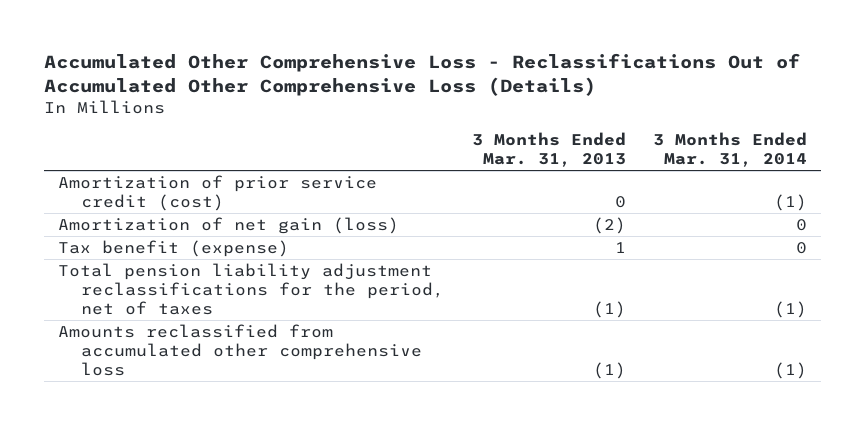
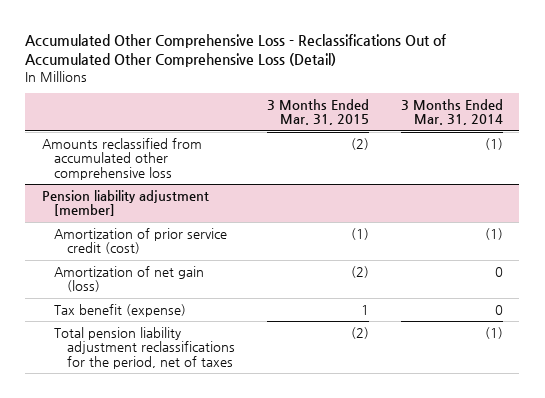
[44,52,801,96] Accumulated Other Comprehensive Loss - Reclassifications Out of Accumulated Other Comprehensive Loss (Details) -> [25,33,447,67] Accumulated Other Comprehensive Loss - Reclassifications Out of Accumulated Other Comprehensive Loss (Detail)
[471,132,626,167] 3 Months Ended Mar. 31, 2013 -> none
none -> [266,98,369,126] 3 Months Ended Mar. 31, 2015
[57,323,422,376] Amounts reclassified from accumulated other comprehensive loss -> [41,137,202,180] Amounts reclassified from accumulated other comprehensive loss
none -> [41,189,209,217] Pension liability adjustment [member]

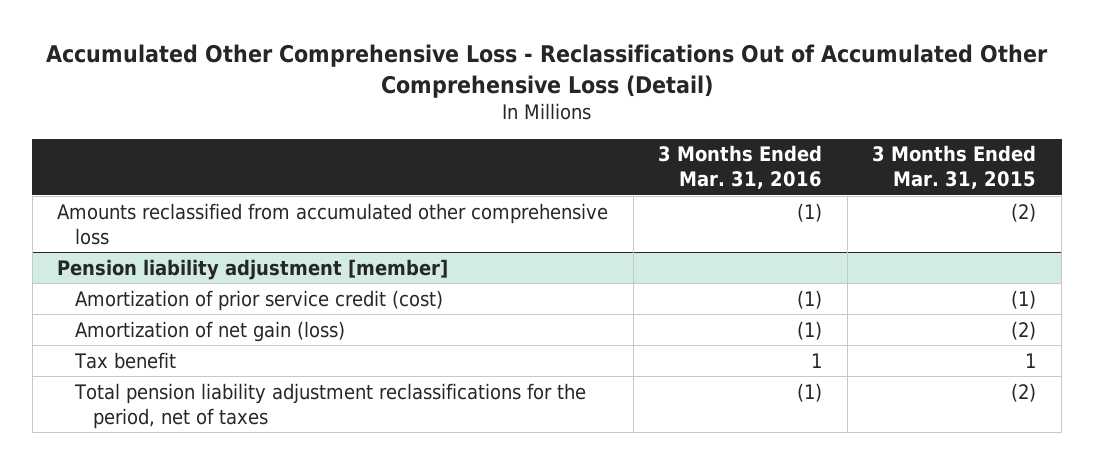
[401,98,504,126] 3 Months Ended Mar. 31, 2014 -> none
none -> [658,145,823,190] 3 Months Ended Mar. 31, 2016
[54,303,187,317] Tax benefit (expense) -> [73,351,176,369] Tax benefit

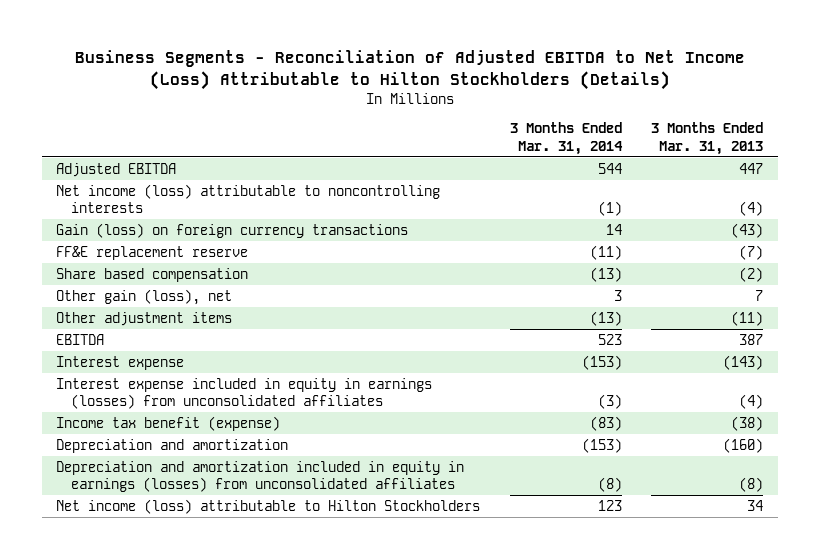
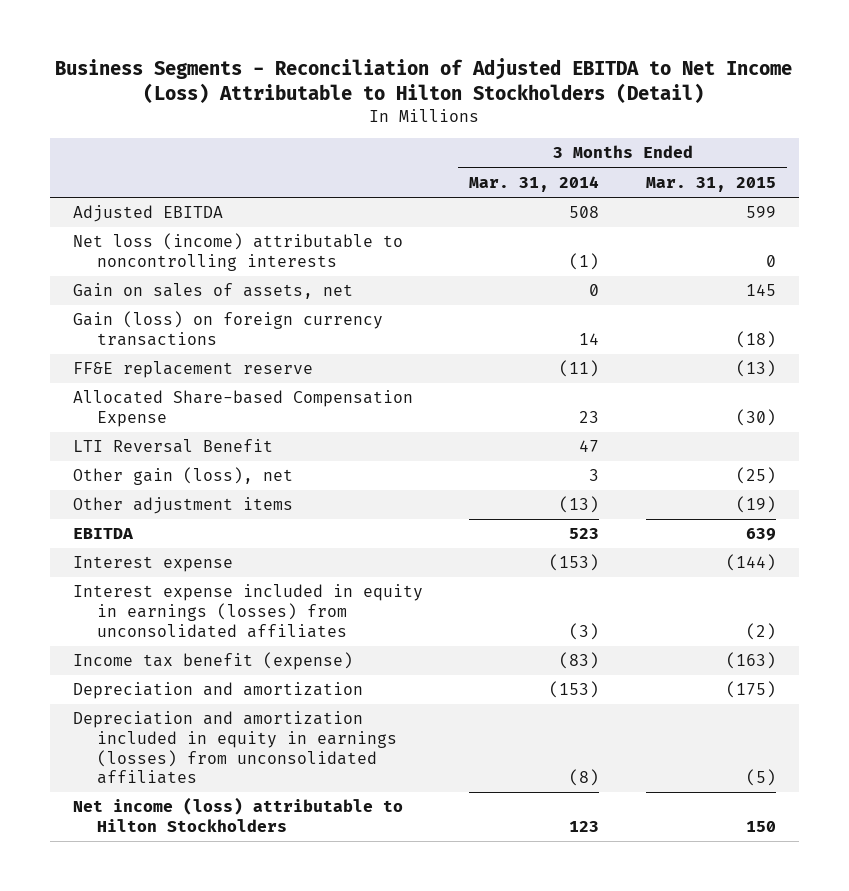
[74,50,745,90] Business Segments - Reconciliation of Adjusted EBITDA to Net Income (Loss) Attributable to Hilton Stockholders (Details) -> [55,57,793,104] Business Segments - Reconciliation of Adjusted EBITDA to Net Income (Loss) Attributable to Hilton Stockholders (Detail)
[651,122,764,155] 3 Months Ended Mar. 31, 2013 -> none
none -> [645,176,776,192] Mar. 31, 2015
[597,162,622,174] 544 -> [569,206,600,219] 508
[56,183,441,214] Net income (loss) attributable to noncontrolling interests -> [73,233,404,272] Net loss (income) attributable to noncontrolling interests
none -> [73,283,354,300] Gain on sales of assets, net
[56,267,249,282] Share based compensation -> [73,390,414,428] Allocated Share-based Compensation Expense
[589,266,622,282] (13) -> [579,411,600,424] 23
none -> [73,439,274,454] LTI Reversal Benefit

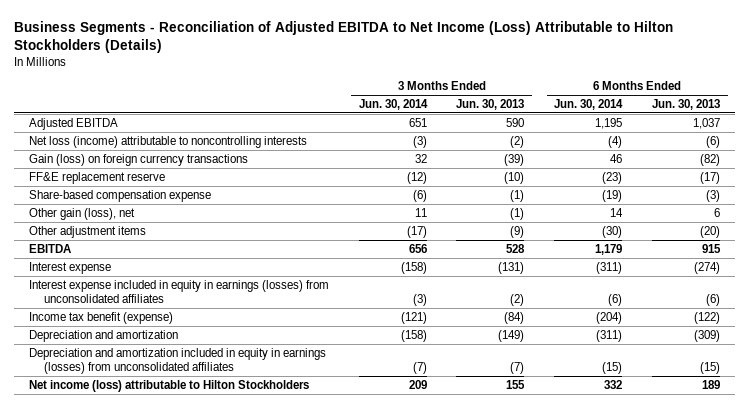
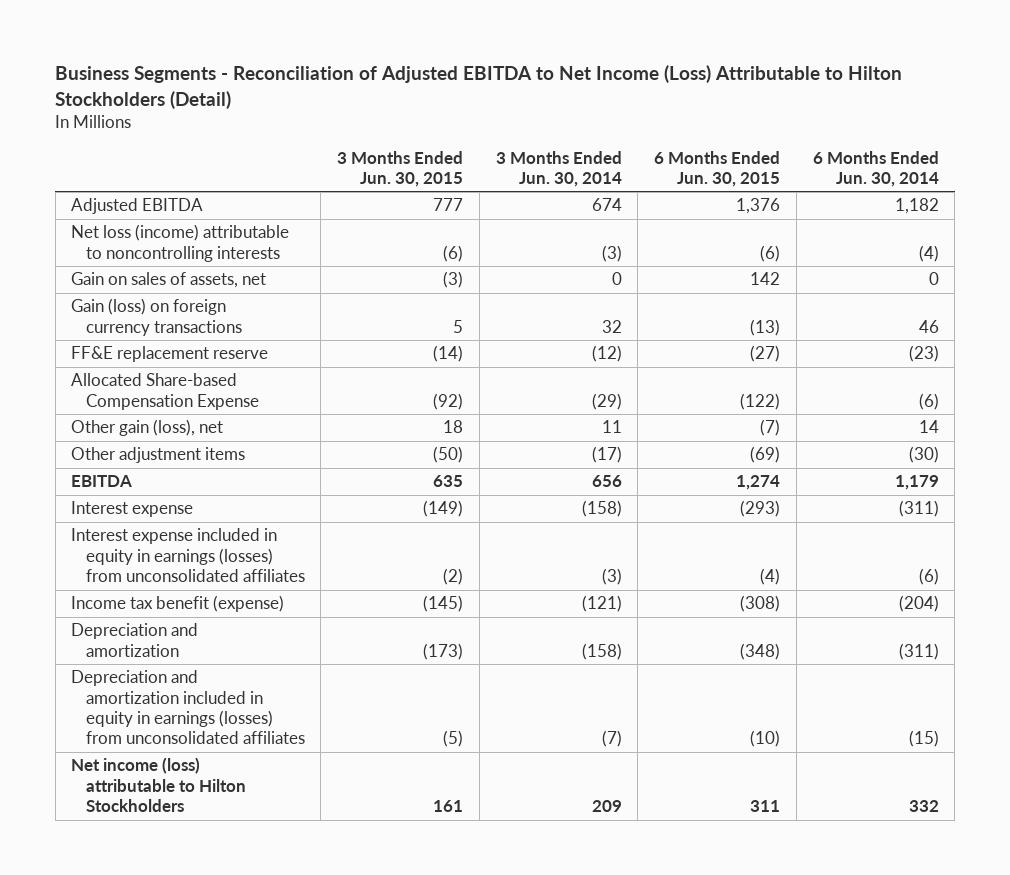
[13,21,673,54] Business Segments - Reconciliation of Adjusted EBITDA to Net Income (Loss) Attributable to Hilton Stockholders (Details) -> [55,65,903,109] Business Segments - Reconciliation of Adjusted EBITDA to Net Income (Loss) Attributable to Hilton Stockholders (Detail)
[456,99,525,111] Jun. 30, 2013 -> none
[652,99,721,111] Jun. 30, 2013 -> none
none -> [337,150,464,187] 3 Months Ended Jun. 30, 2015
none -> [654,150,781,187] 6 Months Ended Jun. 30, 2015
[408,117,427,127] 651 -> [591,198,622,212] 674
[595,117,623,129] 1,195 -> [894,198,939,215] 1,182
none -> [71,272,267,289] Gain on sales of assets, net
[28,189,211,202] Share-based compensation expense -> [71,373,259,410] Allocated Share-based Compensation Expense
[412,189,427,202] (6) -> [591,392,622,410] (29)
[602,189,623,202] (19) -> [918,392,939,410] (6)

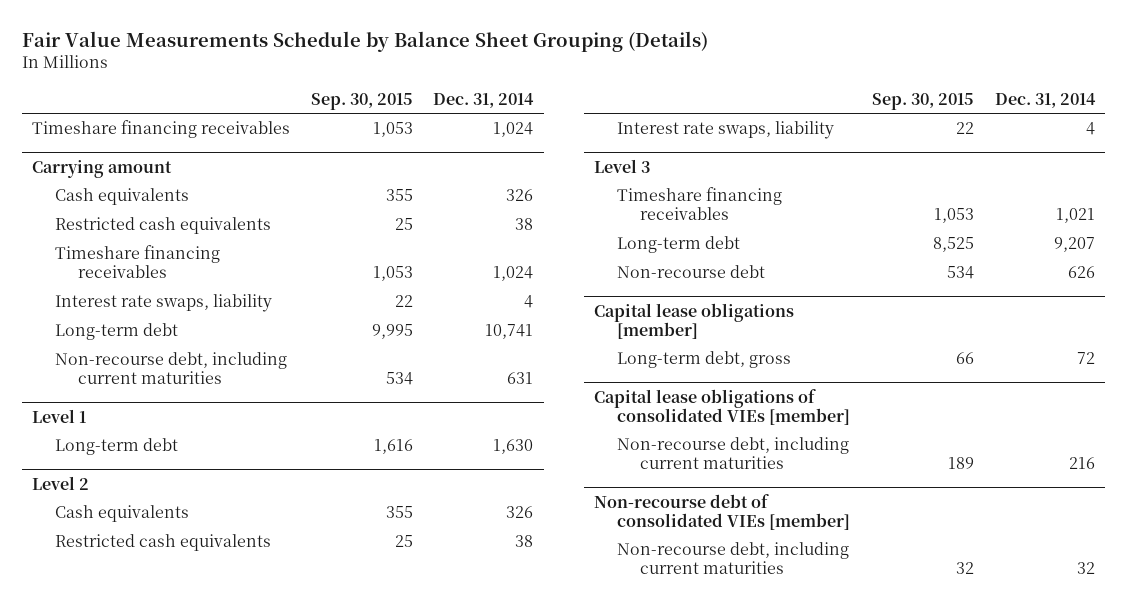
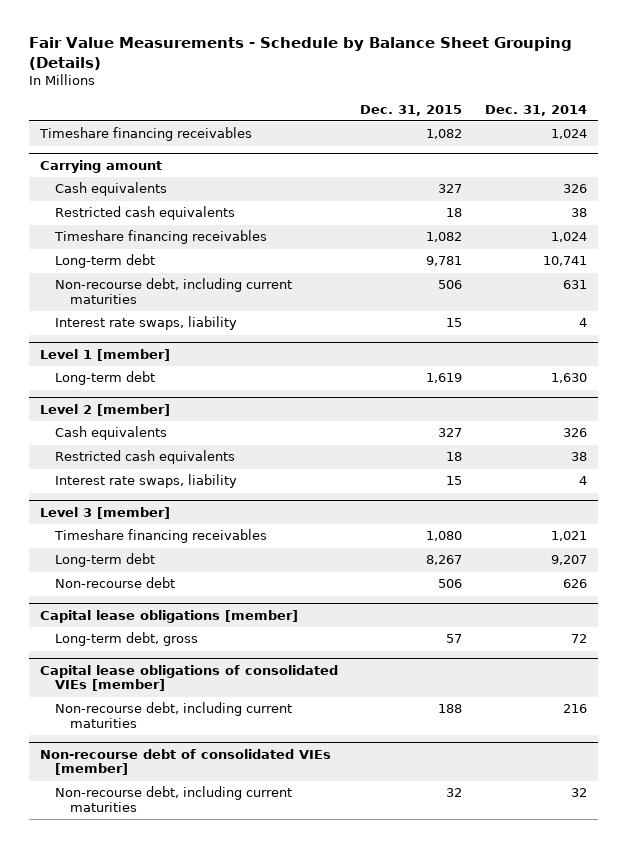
[21,30,708,52] Fair Value Measurements Schedule by Balance Sheet Grouping (Details) -> [28,37,572,70] Fair Value Measurements - Schedule by Balance Sheet Grouping (Details)
[310,92,413,110] Sep. 30, 2015 -> none
none -> [360,104,463,116] Dec. 31, 2015
[55,294,273,313] Interest rate swaps, liability -> [54,316,237,331] Interest rate swaps, liability
[32,408,87,423] Level 1 -> [39,348,170,361] Level 1 [member]
[32,475,90,490] Level 2 -> [39,403,170,416] Level 2 [member]
[593,158,650,173] Level 3 -> [39,506,170,519] Level 3 [member]

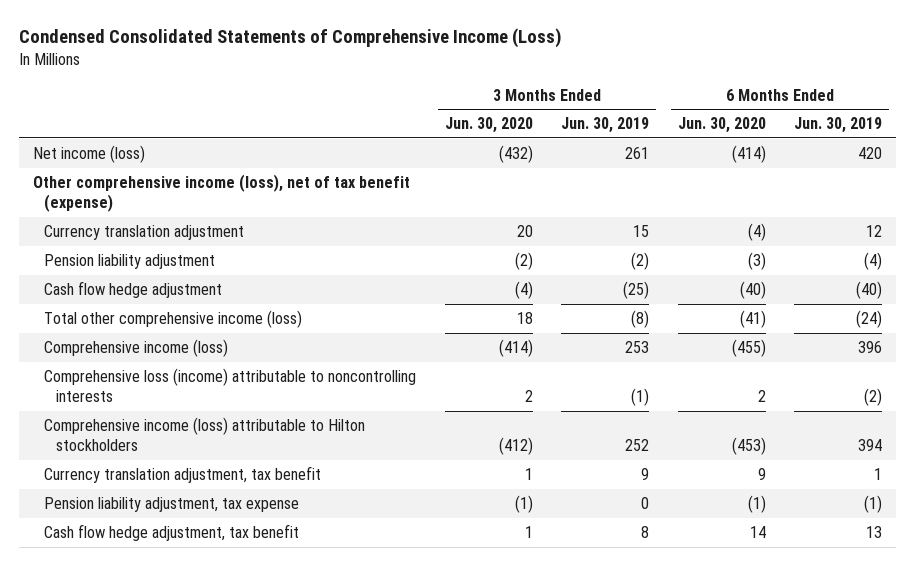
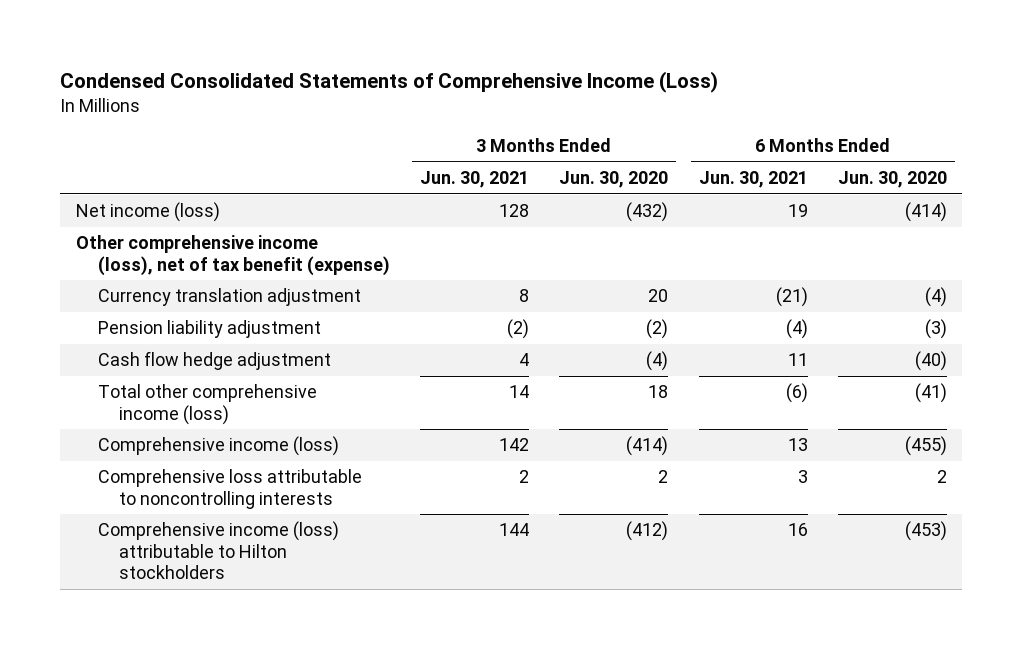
[561,117,650,134] Jun. 30, 2019 -> none
[794,117,883,134] Jun. 30, 2019 -> none
none -> [419,171,529,189] Jun. 30, 2021
none -> [698,171,808,189] Jun. 30, 2021
[44,367,417,403] Comprehensive loss (income) attributable to noncontrolling interests -> [97,469,362,509] Comprehensive loss attributable to noncontrolling interests
[44,465,322,483] Currency translation adjustment, tax benefit -> none
[44,496,300,512] Pension liability adjustment, tax expense -> none
[44,523,300,541] Cash flow hedge adjustment, tax benefit -> none

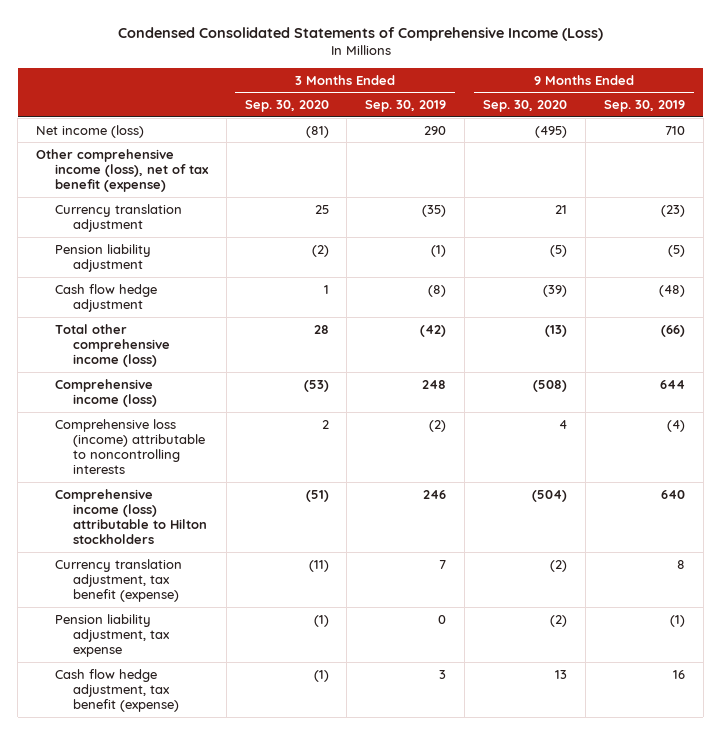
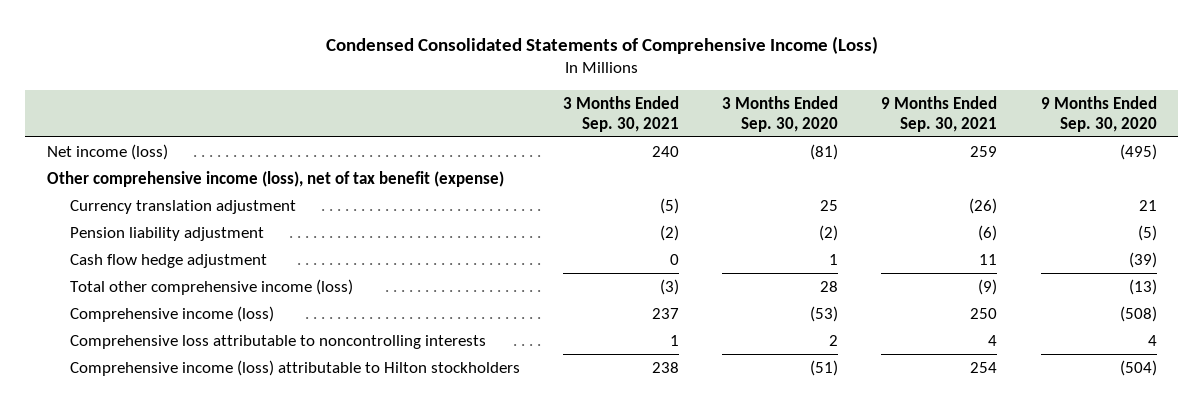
[365,100,447,113] Sep. 30, 2019 -> none
[603,100,685,113] Sep. 30, 2019 -> none
none -> [562,95,679,132] 3 Months Ended Sep. 30, 2021
none -> [881,95,998,132] 9 Months Ended Sep. 30, 2021
[54,418,206,474] Comprehensive loss (income) attributable to noncontrolling interests -> [69,334,486,349] Comprehensive loss attributable to noncontrolling interests
[54,558,182,602] Currency translation adjustment, tax benefit (expense) -> none
[54,613,171,657] Pension liability adjustment, tax expense -> none
[54,668,180,712] Cash flow hedge adjustment, tax benefit (expense) -> none

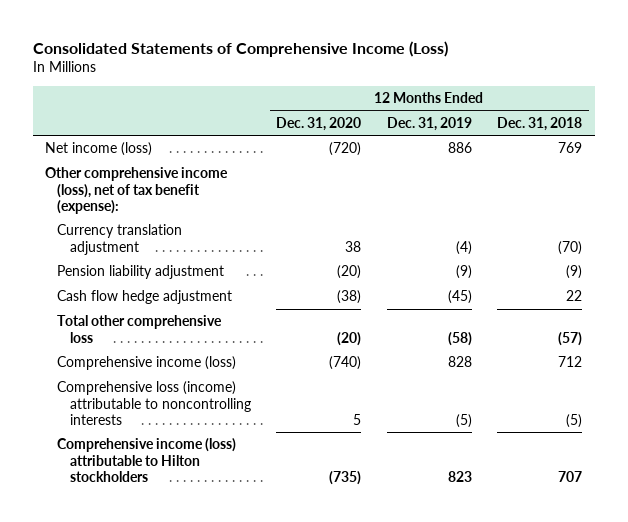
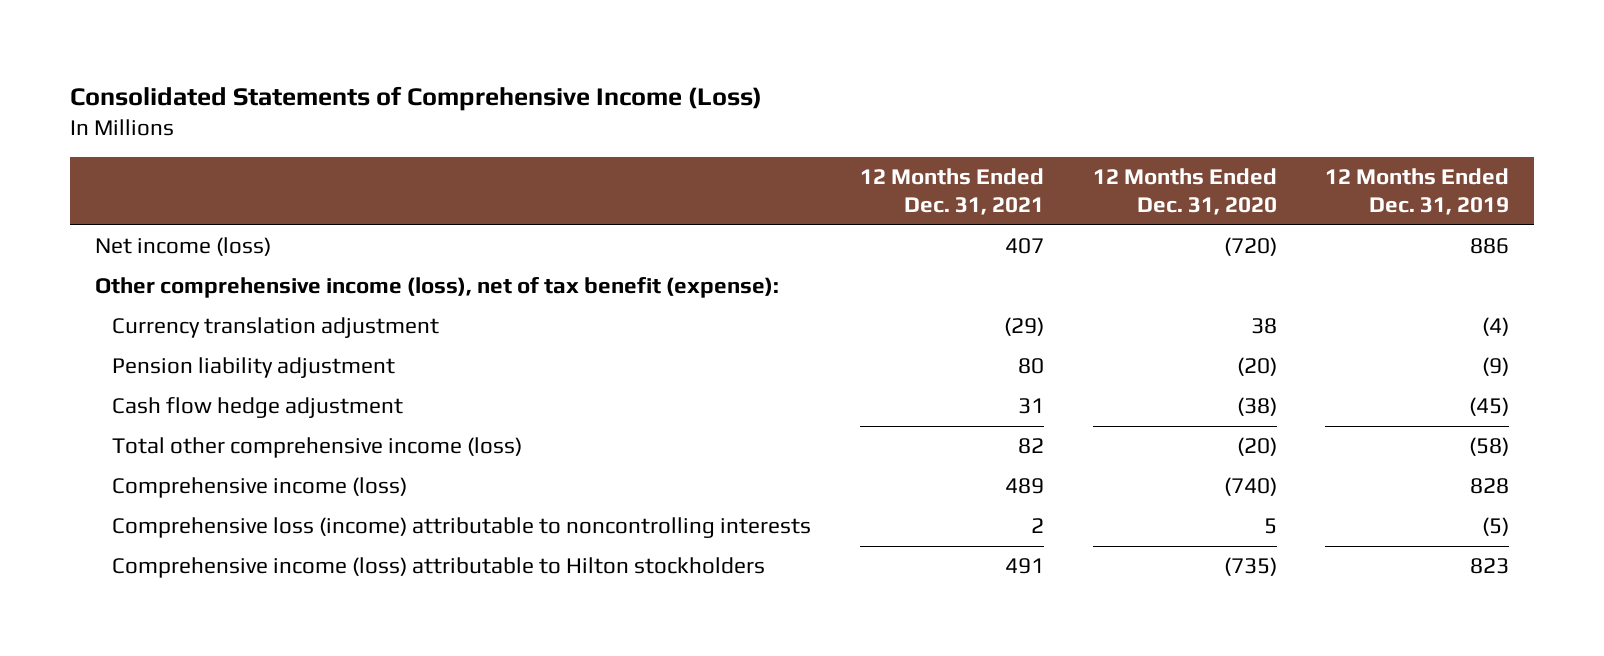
[497,117,583,132] Dec. 31, 2018 -> none
none -> [859,168,1044,215] 12 Months Ended Dec. 31, 2021
[57,315,223,343] Total other comprehensive loss -> [112,437,523,459] Total other comprehensive income (loss)

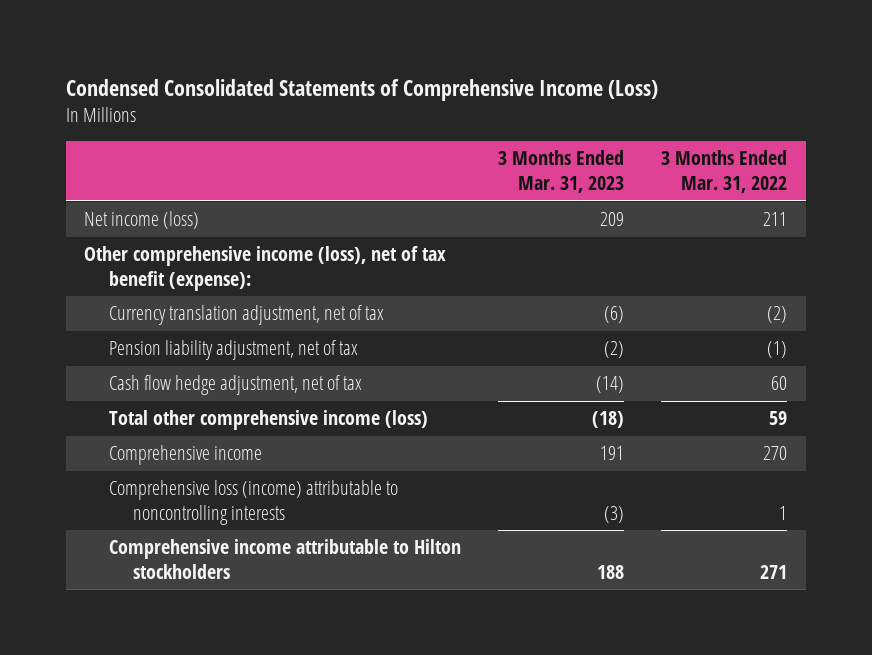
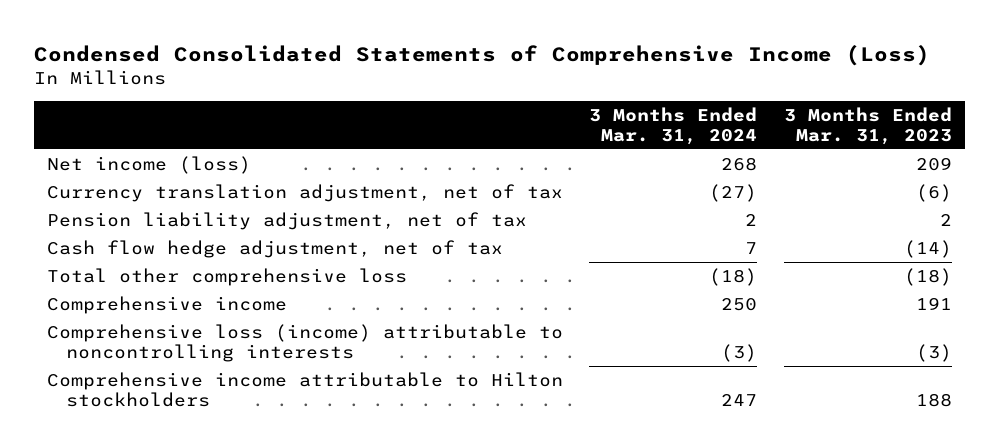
[661,150,788,194] 3 Months Ended Mar. 31, 2022 -> none
none -> [589,106,758,146] 3 Months Ended Mar. 31, 2024
[84,246,447,291] Other comprehensive income (loss), net of tax benefit (expense): -> none
[604,341,625,359] (2) -> [939,213,952,226] 2
[108,410,428,431] Total other comprehensive income (loss) -> [47,267,408,286] Total other comprehensive loss

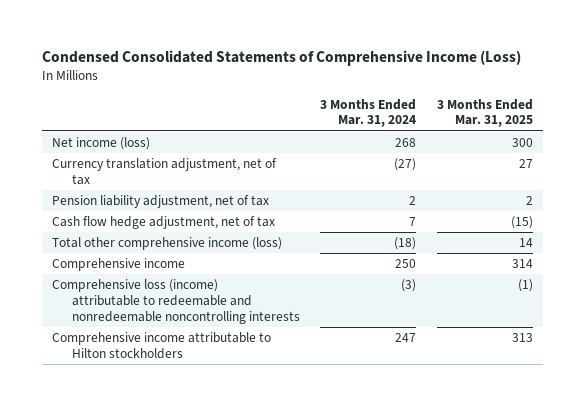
[783,106,952,146] 3 Months Ended Mar. 31, 2023 -> none
none -> [436,98,533,128] 3 Months Ended Mar. 31, 2025
[47,267,408,286] Total other comprehensive loss -> [51,237,282,251] Total other comprehensive income (loss)
[47,323,564,363] Comprehensive loss (income) attributable to noncontrolling interests -> [51,279,300,324] Comprehensive loss (income) attributable to redeemable and nonredeemable noncontrolling interests

